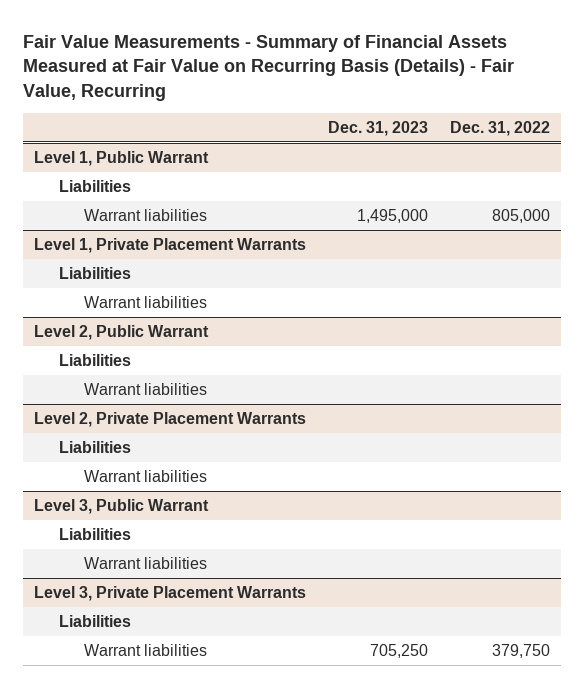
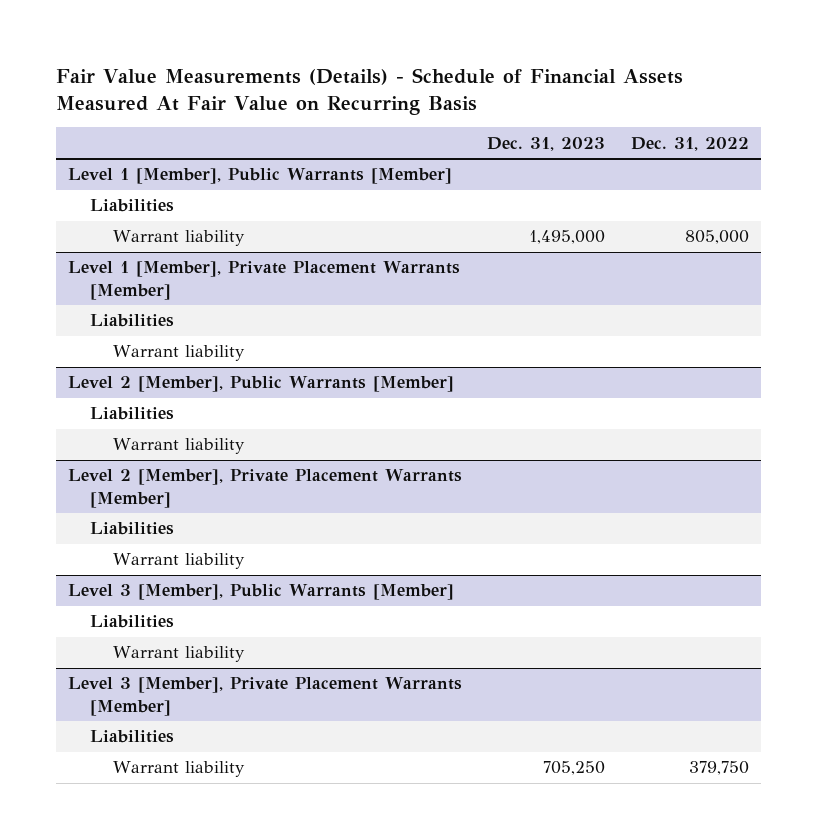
[23,34,515,102] Fair Value Measurements - Summary of Financial Assets Measured at Fair Value on Recurring Basis (Details) - Fair Value, Recurring -> [55,67,683,115] Fair Value Measurements (Details) - Schedule of Financial Assets Measured At Fair Value on Recurring Basis
[34,150,210,166] Level 1, Public Warrant -> [68,168,453,185] Level 1 [Member], Public Warrants [Member]
[83,208,207,221] Warrant liabilities -> [112,230,245,247] Warrant liability
[34,237,307,253] Level 1, Private Placement Warrants -> [68,261,461,301] Level 1 [Member], Private Placement Warrants [Member]
[83,295,207,308] Warrant liabilities -> [112,345,245,362] Warrant liability
[34,324,210,340] Level 2, Public Warrant -> [68,376,455,393] Level 2 [Member], Public Warrants [Member]
[83,382,207,395] Warrant liabilities -> [112,438,245,455] Warrant liability
[34,411,307,427] Level 2, Private Placement Warrants -> [68,469,463,509] Level 2 [Member], Private Placement Warrants [Member]
[83,469,207,482] Warrant liabilities -> [112,553,245,570] Warrant liability
[34,498,210,514] Level 3, Public Warrant -> [68,584,455,601] Level 3 [Member], Public Warrants [Member]
[83,556,207,569] Warrant liabilities -> [112,646,245,663] Warrant liability
[34,585,307,601] Level 3, Private Placement Warrants -> [68,677,463,717] Level 3 [Member], Private Placement Warrants [Member]
[83,643,207,656] Warrant liabilities -> [112,761,245,778] Warrant liability

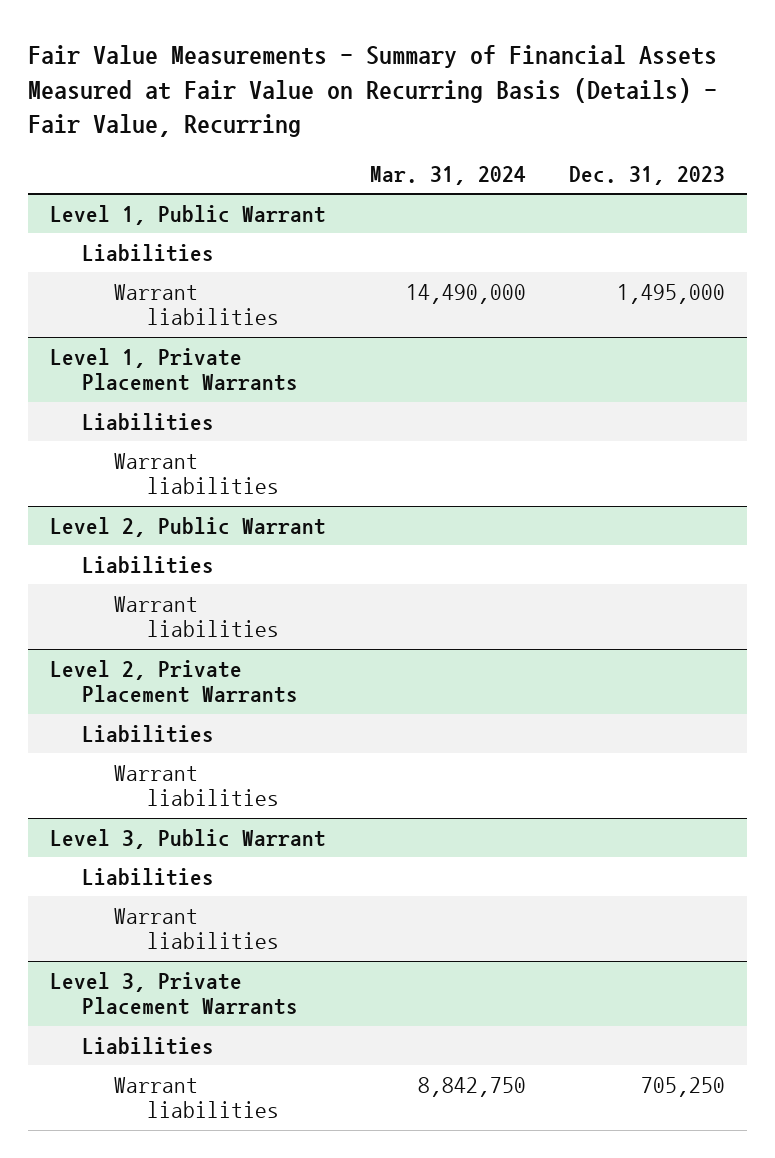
[55,67,683,115] Fair Value Measurements (Details) - Schedule of Financial Assets Measured At Fair Value on Recurring Basis -> [28,45,718,138] Fair Value Measurements - Summary of Financial Assets Measured at Fair Value on Recurring Basis (Details) - Fair Value, Recurring
[630,136,749,151] Dec. 31, 2022 -> none
none -> [369,166,526,186] Mar. 31, 2024
[68,168,453,185] Level 1 [Member], Public Warrants [Member] -> [50,204,327,225] Level 1, Public Warrant
[112,230,245,247] Warrant liability -> [114,283,279,326] Warrant liabilities
[68,261,461,301] Level 1 [Member], Private Placement Warrants [Member] -> [50,347,299,392] Level 1, Private Placement Warrants
[112,345,245,362] Warrant liability -> [114,452,279,495] Warrant liabilities
[68,376,455,393] Level 2 [Member], Public Warrants [Member] -> [50,516,327,537] Level 2, Public Warrant
[112,438,245,455] Warrant liability -> [114,595,279,638] Warrant liabilities
[68,469,463,509] Level 2 [Member], Private Placement Warrants [Member] -> [50,659,299,704] Level 2, Private Placement Warrants
[112,553,245,570] Warrant liability -> [114,764,279,807] Warrant liabilities
[68,584,455,601] Level 3 [Member], Public Warrants [Member] -> [50,828,327,849] Level 3, Public Warrant
[112,646,245,663] Warrant liability -> [114,907,279,950] Warrant liabilities
[68,677,463,717] Level 3 [Member], Private Placement Warrants [Member] -> [50,971,299,1016] Level 3, Private Placement Warrants
[112,761,245,778] Warrant liability -> [114,1076,279,1119] Warrant liabilities

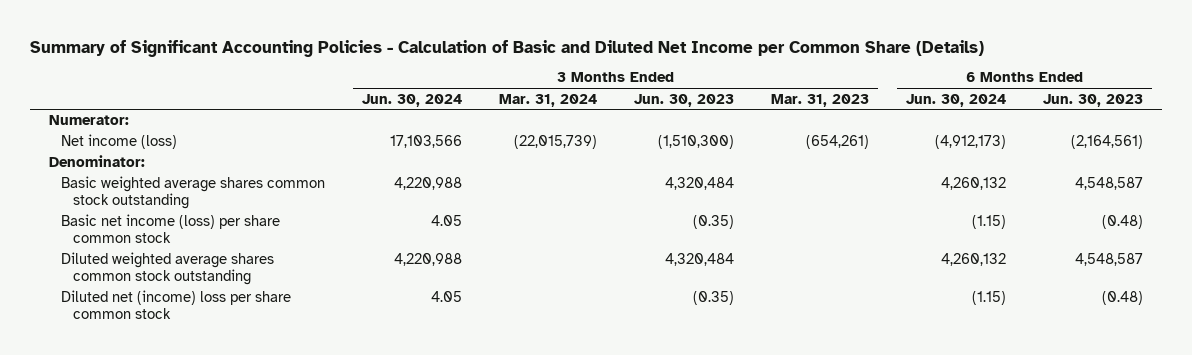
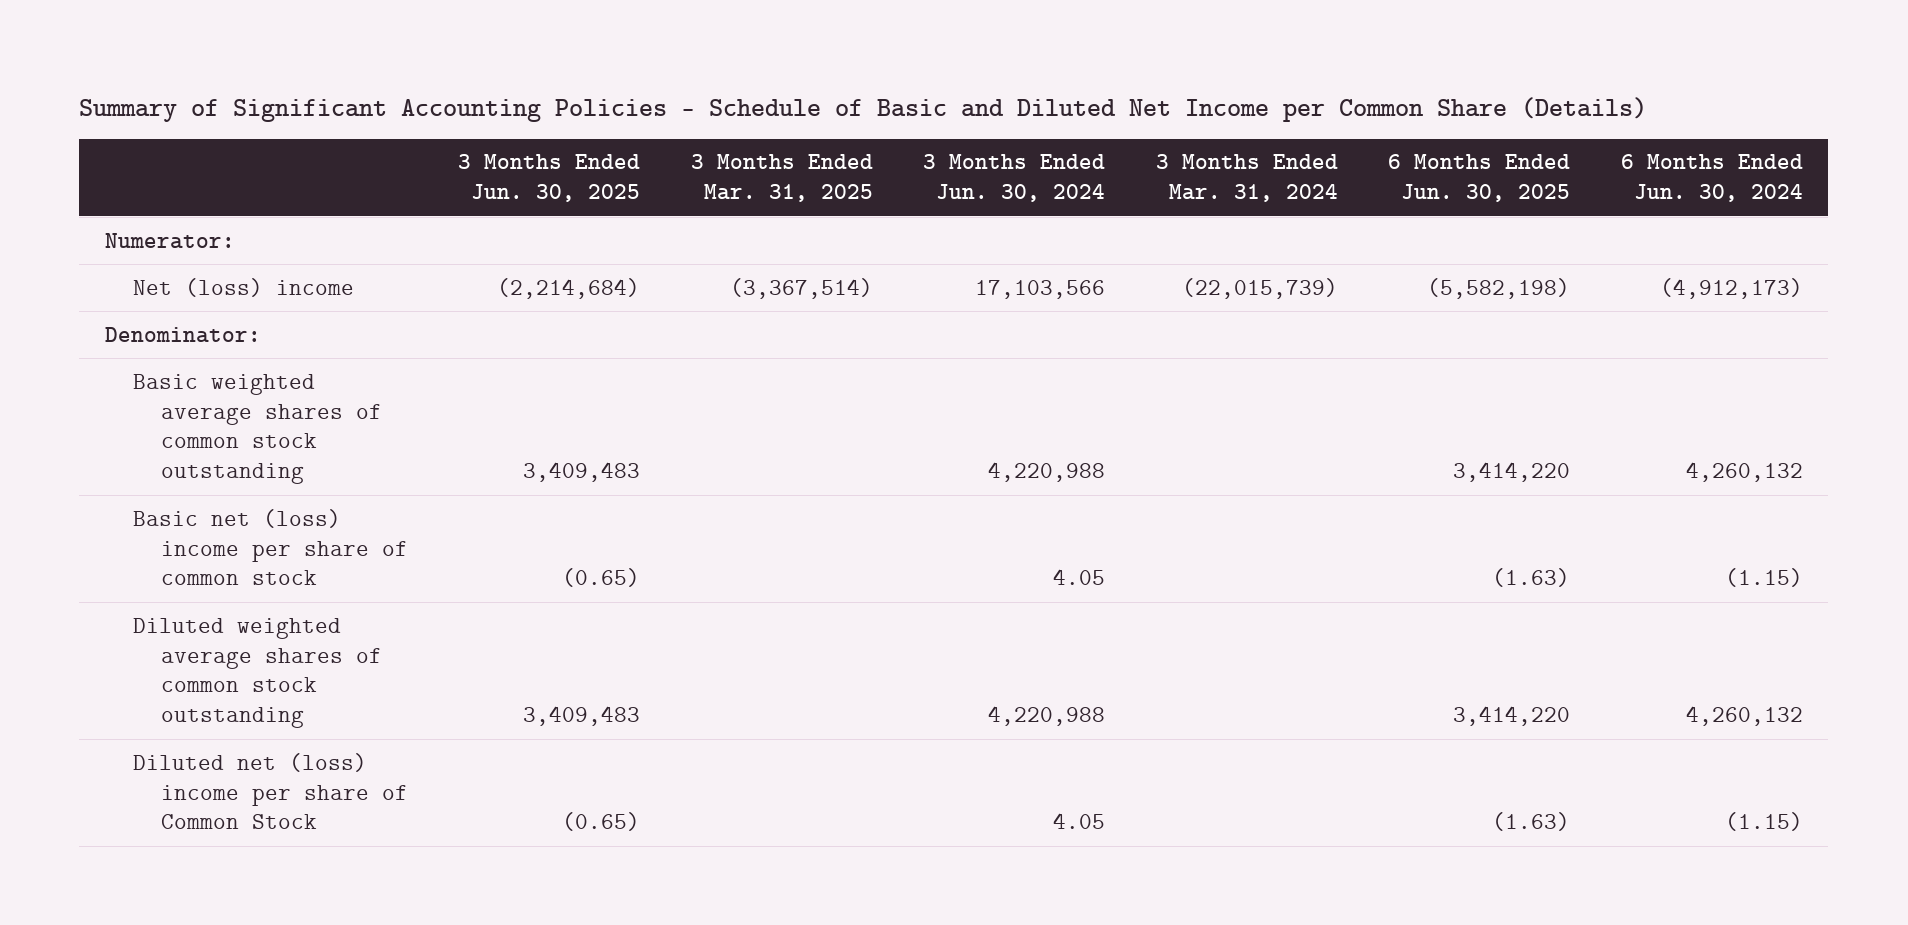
[30,39,985,57] Summary of Significant Accounting Policies - Calculation of Basic and Diluted Net Income per Common Share (Details) -> [79,96,1648,122] Summary of Significant Accounting Policies - Schedule of Basic and Diluted Net Income per Common Share (Details)
[634,93,735,107] Jun. 30, 2023 -> none
[771,93,870,107] Mar. 31, 2023 -> none
[1043,93,1144,107] Jun. 30, 2023 -> none
none -> [458,154,641,203] 3 Months Ended Jun. 30, 2025
none -> [690,154,873,203] 3 Months Ended Mar. 31, 2025
none -> [1388,154,1571,203] 6 Months Ended Jun. 30, 2025
[60,134,177,150] Net income (loss) -> [132,277,354,297] Net (loss) income
[60,176,325,210] Basic weighted average shares common stock outstanding -> [132,373,382,485] Basic weighted average shares of common stock outstanding
[60,214,280,244] Basic net income (loss) per share common stock -> [132,508,408,586] Basic net (loss) income per share of common stock
[60,252,274,286] Diluted weighted average shares common stock outstanding -> [132,617,382,729] Diluted weighted average shares of common stock outstanding
[60,290,291,320] Diluted net (income) loss per share common stock -> [132,752,408,830] Diluted net (loss) income per share of Common Stock

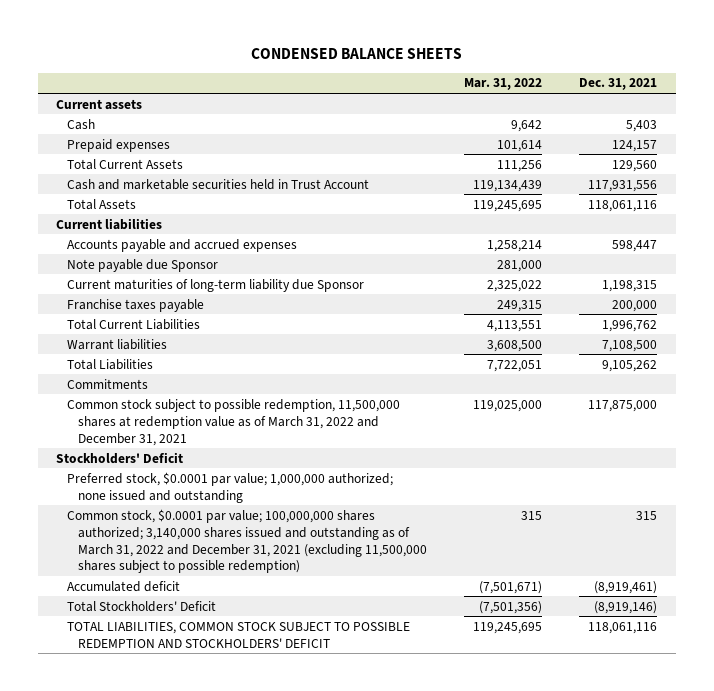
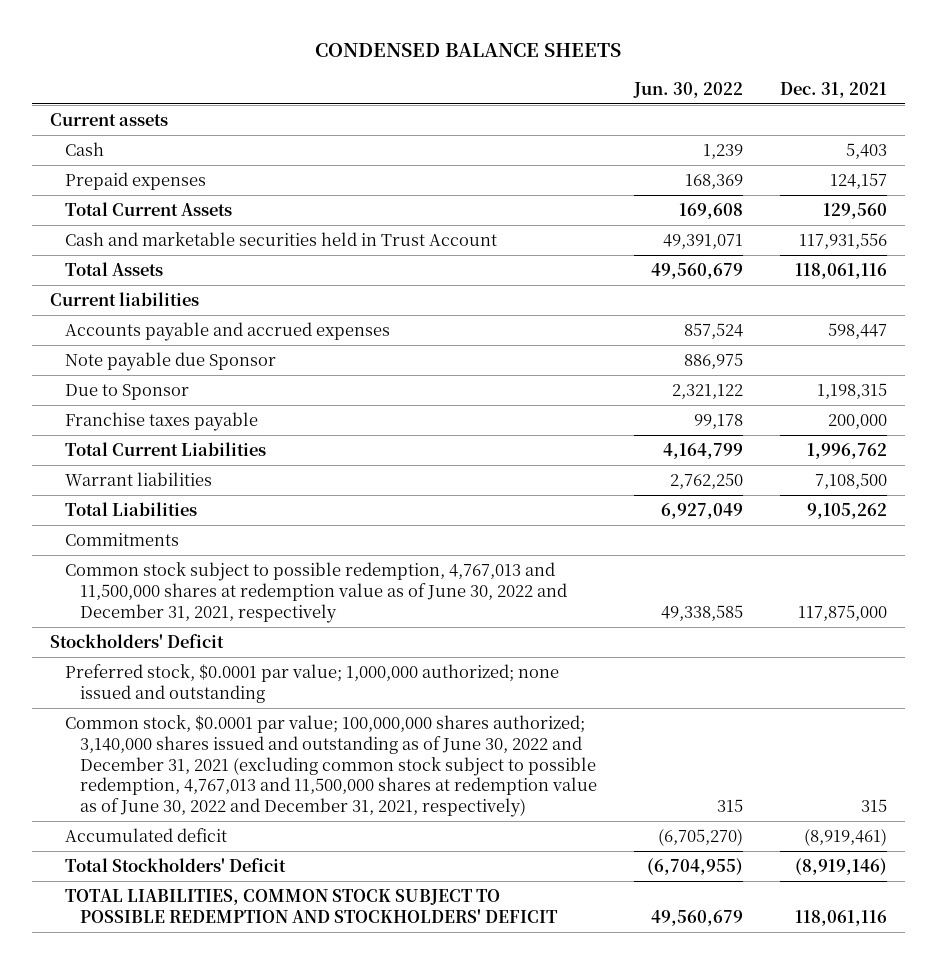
[464,78,543,91] Mar. 31, 2022 -> none
none -> [632,81,743,98] Jun. 30, 2022
[67,278,365,292] Current maturities of long-term liability due Sponsor -> [65,384,190,401] Due to Sponsor
[67,398,401,446] Common stock subject to possible redemption, 11,500,000 shares at redemption value as of March 31, 2022 and December 31, 2021 -> [65,562,568,623] Common stock subject to possible redemption, 4,767,013 and 11,500,000 shares at redemption value as of June 30, 2022 and December 31, 2021, respectively
[67,508,428,574] Common stock, $0.0001 par value; 100,000,000 shares authorized; 3,140,000 shares issued and outstanding as of March 31, 2022 and December 31, 2021 (excluding 11,500,000 shares subject to possible redemption) -> [65,715,598,818] Common stock, $0.0001 par value; 100,000,000 shares authorized; 3,140,000 shares issued and outstanding as of June 30, 2022 and December 31, 2021 (excluding common stock subject to possible redemption, 4,767,013 and 11,500,000 shares at redemption value as of June 30, 2022 and December 31, 2021, respectively)

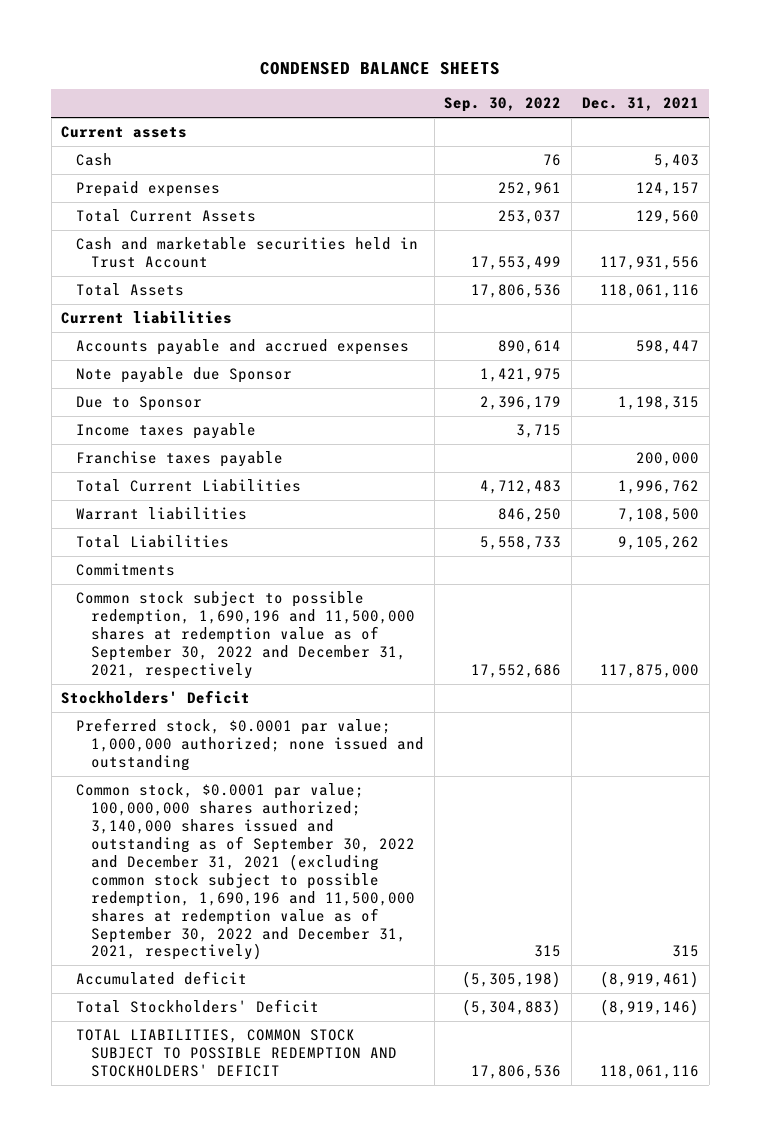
[632,81,743,98] Jun. 30, 2022 -> none
none -> [444,97,562,113] Sep. 30, 2022
none -> [76,423,257,440] Income taxes payable
[65,562,568,623] Common stock subject to possible redemption, 4,767,013 and 11,500,000 shares at redemption value as of June 30, 2022 and December 31, 2021, respectively -> [76,591,415,679] Common stock subject to possible redemption, 1,690,196 and 11,500,000 shares at redemption value as of September 30, 2022 and December 31, 2021, respectively
[65,715,598,818] Common stock, $0.0001 par value; 100,000,000 shares authorized; 3,140,000 shares issued and outstanding as of June 30, 2022 and December 31, 2021 (excluding common stock subject to possible redemption, 4,767,013 and 11,500,000 shares at redemption value as of June 30, 2022 and December 31, 2021, respectively) -> [76,783,415,961] Common stock, $0.0001 par value; 100,000,000 shares authorized; 3,140,000 shares issued and outstanding as of September 30, 2022 and December 31, 2021 (excluding common stock subject to possible redemption, 1,690,196 and 11,500,000 shares at redemption value as of September 30, 2022 and December 31, 2021, respectively)

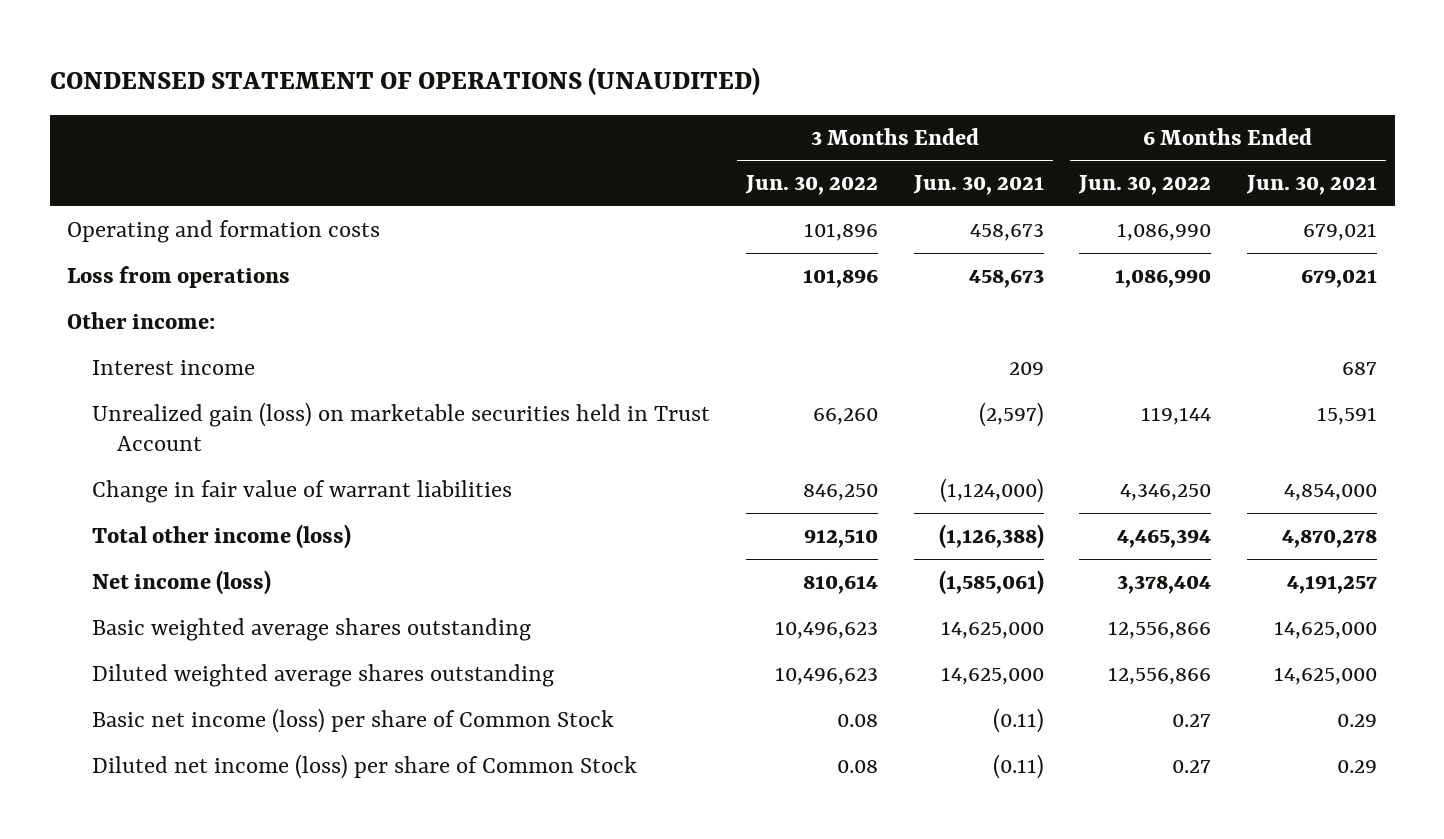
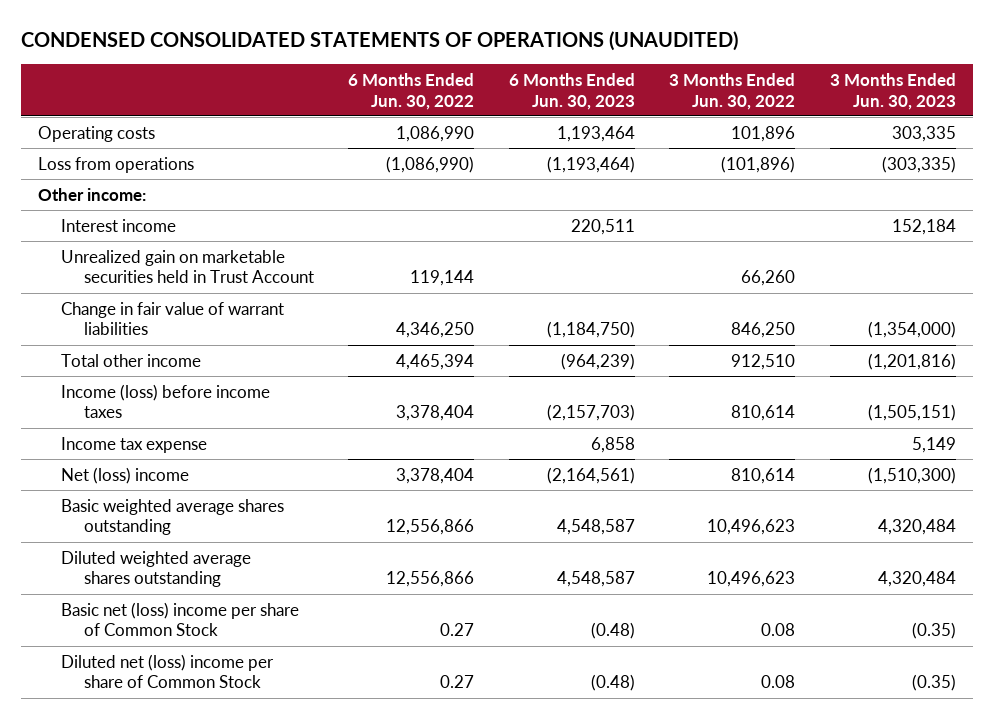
[49,67,760,96] CONDENSED STATEMENT OF OPERATIONS (UNAUDITED) -> [20,31,738,52] CONDENSED CONSOLIDATED STATEMENTS OF OPERATIONS (UNAUDITED)
[912,175,1044,196] Jun. 30, 2021 -> none
[1245,175,1377,196] Jun. 30, 2021 -> none
none -> [508,72,635,110] 6 Months Ended Jun. 30, 2023
none -> [829,72,956,110] 3 Months Ended Jun. 30, 2023
[67,220,381,244] Operating and formation costs -> [37,125,155,142] Operating costs
[803,269,879,289] 101,896 -> [721,155,796,173] (101,896)
[1115,269,1212,289] 1,086,990 -> [386,155,475,173] (1,086,990)
[92,402,711,451] Unrealized gain (loss) on marketable securities held in Trust Account -> [60,249,314,284] Unrealized gain on marketable securities held in Trust Account
[92,524,352,550] Total other income (loss) -> [60,353,201,367] Total other income
none -> [60,383,270,419] Income (loss) before income taxes
none -> [60,436,207,453] Income tax expense
[92,570,272,596] Net income (loss) -> [60,466,189,484] Net (loss) income
[92,708,615,734] Basic net income (loss) per share of Common Stock -> [60,601,299,637] Basic net (loss) income per share of Common Stock
[92,754,638,780] Diluted net income (loss) per share of Common Stock -> [60,653,274,689] Diluted net (loss) income per share of Common Stock

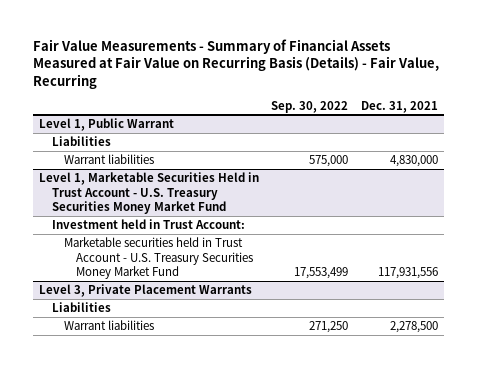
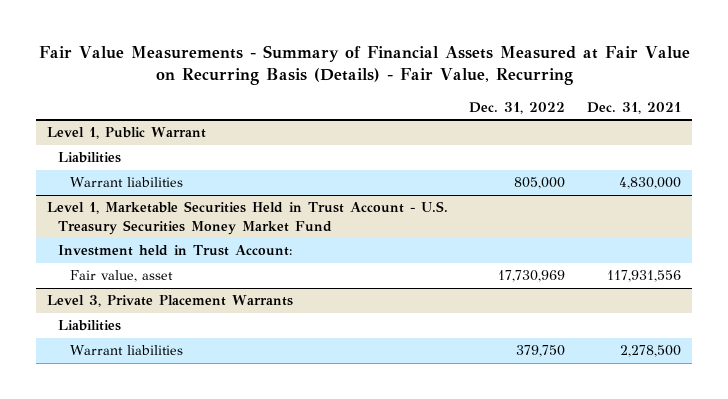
[271,100,349,113] Sep. 30, 2022 -> none
none -> [469,101,566,114] Dec. 31, 2022
[63,236,254,280] Marketable securities held in Trust Account - U.S. Treasury Securities Money Market Fund -> [69,270,173,283] Fair value, asset

